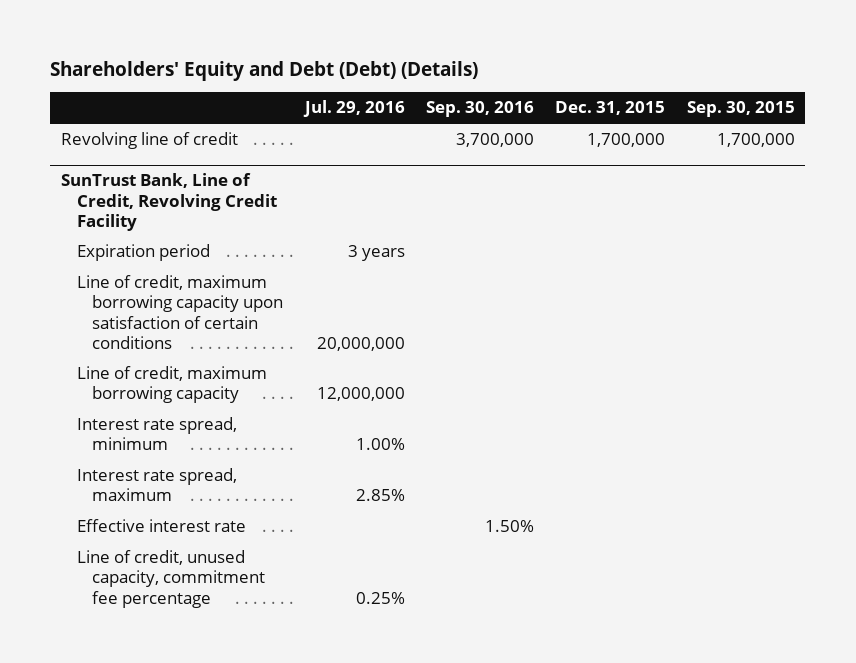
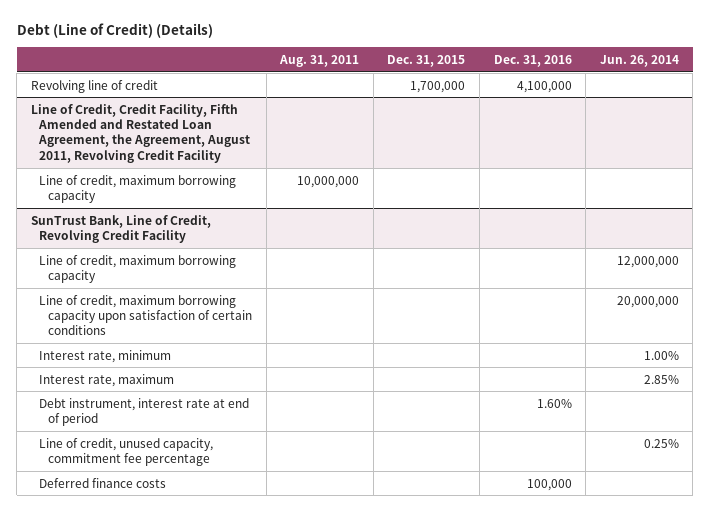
[50,60,479,81] Shareholders' Equity and Debt (Debt) (Details) -> [16,23,213,39] Debt (Line of Credit) (Details)
[302,100,405,118] Jul. 29, 2016 -> none
[425,101,534,118] Sep. 30, 2016 -> none
[686,101,795,118] Sep. 30, 2015 -> none
none -> [279,54,360,67] Aug. 31, 2011
none -> [493,54,572,67] Dec. 31, 2016
none -> [599,54,679,67] Jun. 26, 2014
none -> [30,103,251,163] Line of Credit, Credit Facility, Fifth Amended and Restated Loan Agreement, the Agreement, August 2011, Revolving Credit Facility
none -> [39,174,237,203] Line of credit, maximum borrowing capacity
[76,244,210,262] Expiration period -> none
[76,275,284,349] Line of credit, maximum borrowing capacity upon satisfaction of certain conditions -> [39,294,252,336] Line of credit, maximum borrowing capacity upon satisfaction of certain conditions
[76,417,237,451] Interest rate spread, minimum -> [39,349,172,363] Interest rate, minimum
[76,468,237,502] Interest rate spread, maximum -> [39,373,175,387] Interest rate, maximum
[76,519,246,533] Effective interest rate -> [39,397,250,426] Debt instrument, interest rate at end of period
none -> [39,477,167,488] Deferred finance costs

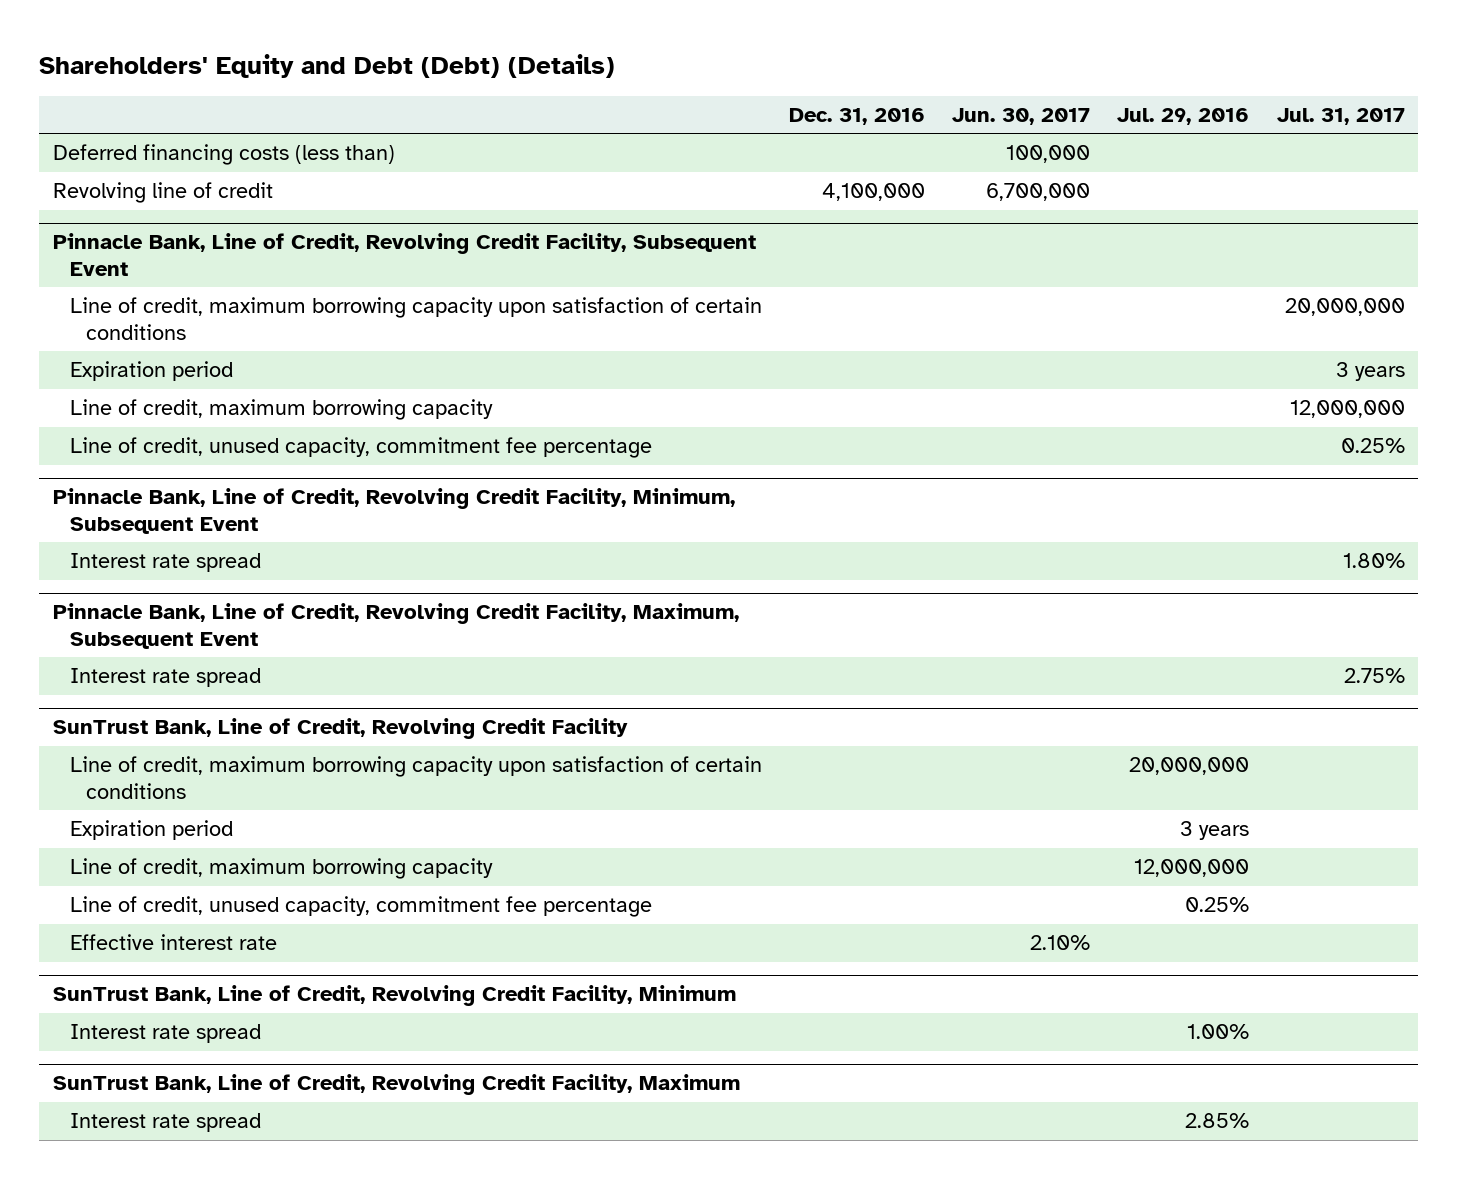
[16,23,213,39] Debt (Line of Credit) (Details) -> [39,53,616,78] Shareholders' Equity and Debt (Debt) (Details)
[279,54,360,67] Aug. 31, 2011 -> none
[387,54,466,67] Dec. 31, 2015 -> none
[599,54,679,67] Jun. 26, 2014 -> none
none -> [952,107,1091,125] Jun. 30, 2017
none -> [1117,107,1250,125] Jul. 29, 2016
none -> [1276,107,1405,125] Jul. 31, 2017
none -> [53,144,396,166] Deferred financing costs (less than)
[30,103,251,163] Line of Credit, Credit Facility, Fifth Amended and Restated Loan Agreement, the Agreement, August 2011, Revolving Credit Facility -> none
[39,174,237,203] Line of credit, maximum borrowing capacity -> none
none -> [53,233,757,276] Pinnacle Bank, Line of Credit, Revolving Credit Facility, Subsequent Event
none -> [69,297,762,340] Line of credit, maximum borrowing capacity upon satisfaction of certain conditions
none -> [69,361,233,382] Expiration period
none -> [69,399,493,421] Line of credit, maximum borrowing capacity
none -> [69,437,652,459] Line of credit, unused capacity, commitment fee percentage
none -> [53,488,736,534] Pinnacle Bank, Line of Credit, Revolving Credit Facility, Minimum, Subsequent Event
none -> [69,553,261,573] Interest rate spread
none -> [53,603,740,649] Pinnacle Bank, Line of Credit, Revolving Credit Facility, Maximum, Subsequent Event
none -> [69,668,261,688] Interest rate spread
[39,349,172,363] Interest rate, minimum -> none
[39,373,175,387] Interest rate, maximum -> none
[39,397,250,426] Debt instrument, interest rate at end of period -> none
none -> [69,820,233,841] Expiration period
[39,254,237,283] Line of credit, maximum borrowing capacity -> [69,858,493,880] Line of credit, maximum borrowing capacity
[39,477,167,488] Deferred finance costs -> none
none -> [69,934,277,951] Effective interest rate
none -> [53,985,737,1007] SunTrust Bank, Line of Credit, Revolving Credit Facility, Minimum
none -> [69,1024,261,1044] Interest rate spread
none -> [53,1074,741,1096] SunTrust Bank, Line of Credit, Revolving Credit Facility, Maximum
none -> [69,1113,261,1133] Interest rate spread

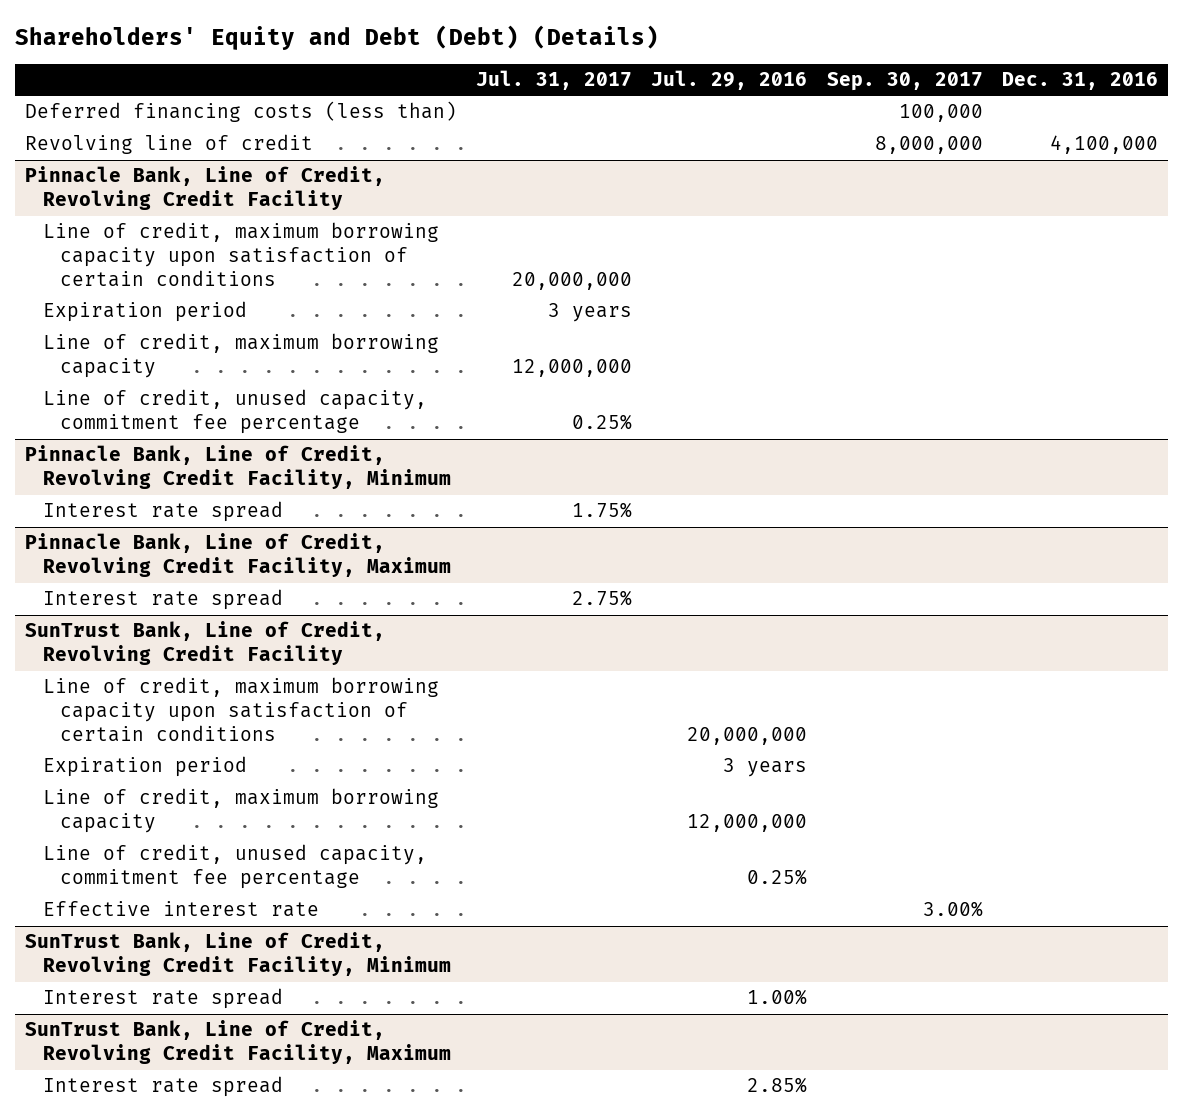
[952,107,1091,125] Jun. 30, 2017 -> none
none -> [826,72,983,92] Sep. 30, 2017
[53,233,757,276] Pinnacle Bank, Line of Credit, Revolving Credit Facility, Subsequent Event -> [24,166,385,211] Pinnacle Bank, Line of Credit, Revolving Credit Facility
[53,488,736,534] Pinnacle Bank, Line of Credit, Revolving Credit Facility, Minimum, Subsequent Event -> [24,445,451,490] Pinnacle Bank, Line of Credit, Revolving Credit Facility, Minimum
[1342,553,1405,569] 1.80% -> [572,502,633,519] 1.75%
[53,603,740,649] Pinnacle Bank, Line of Credit, Revolving Credit Facility, Maximum, Subsequent Event -> [24,533,451,578] Pinnacle Bank, Line of Credit, Revolving Credit Facility, Maximum

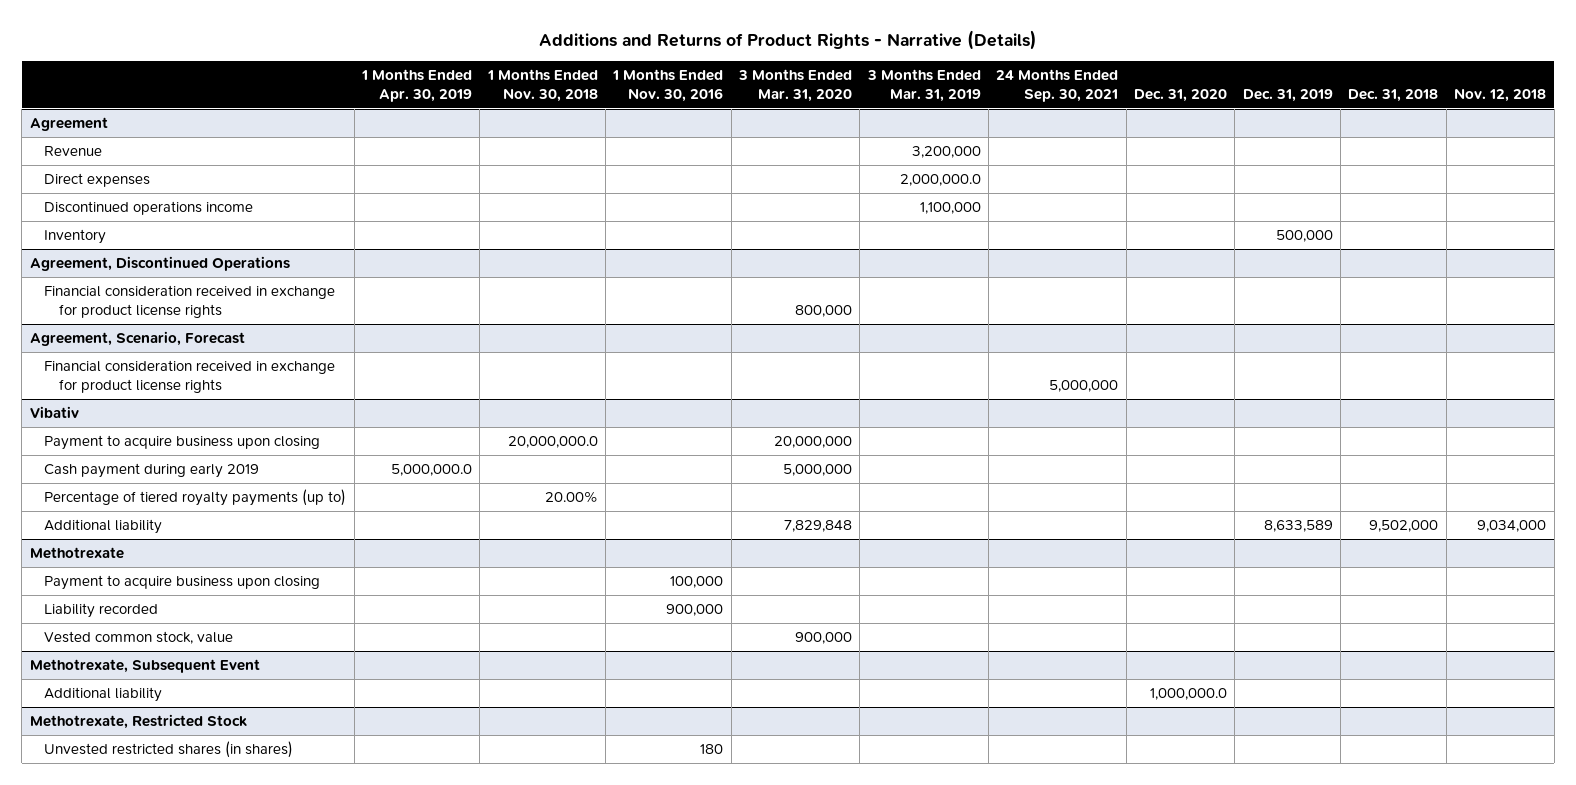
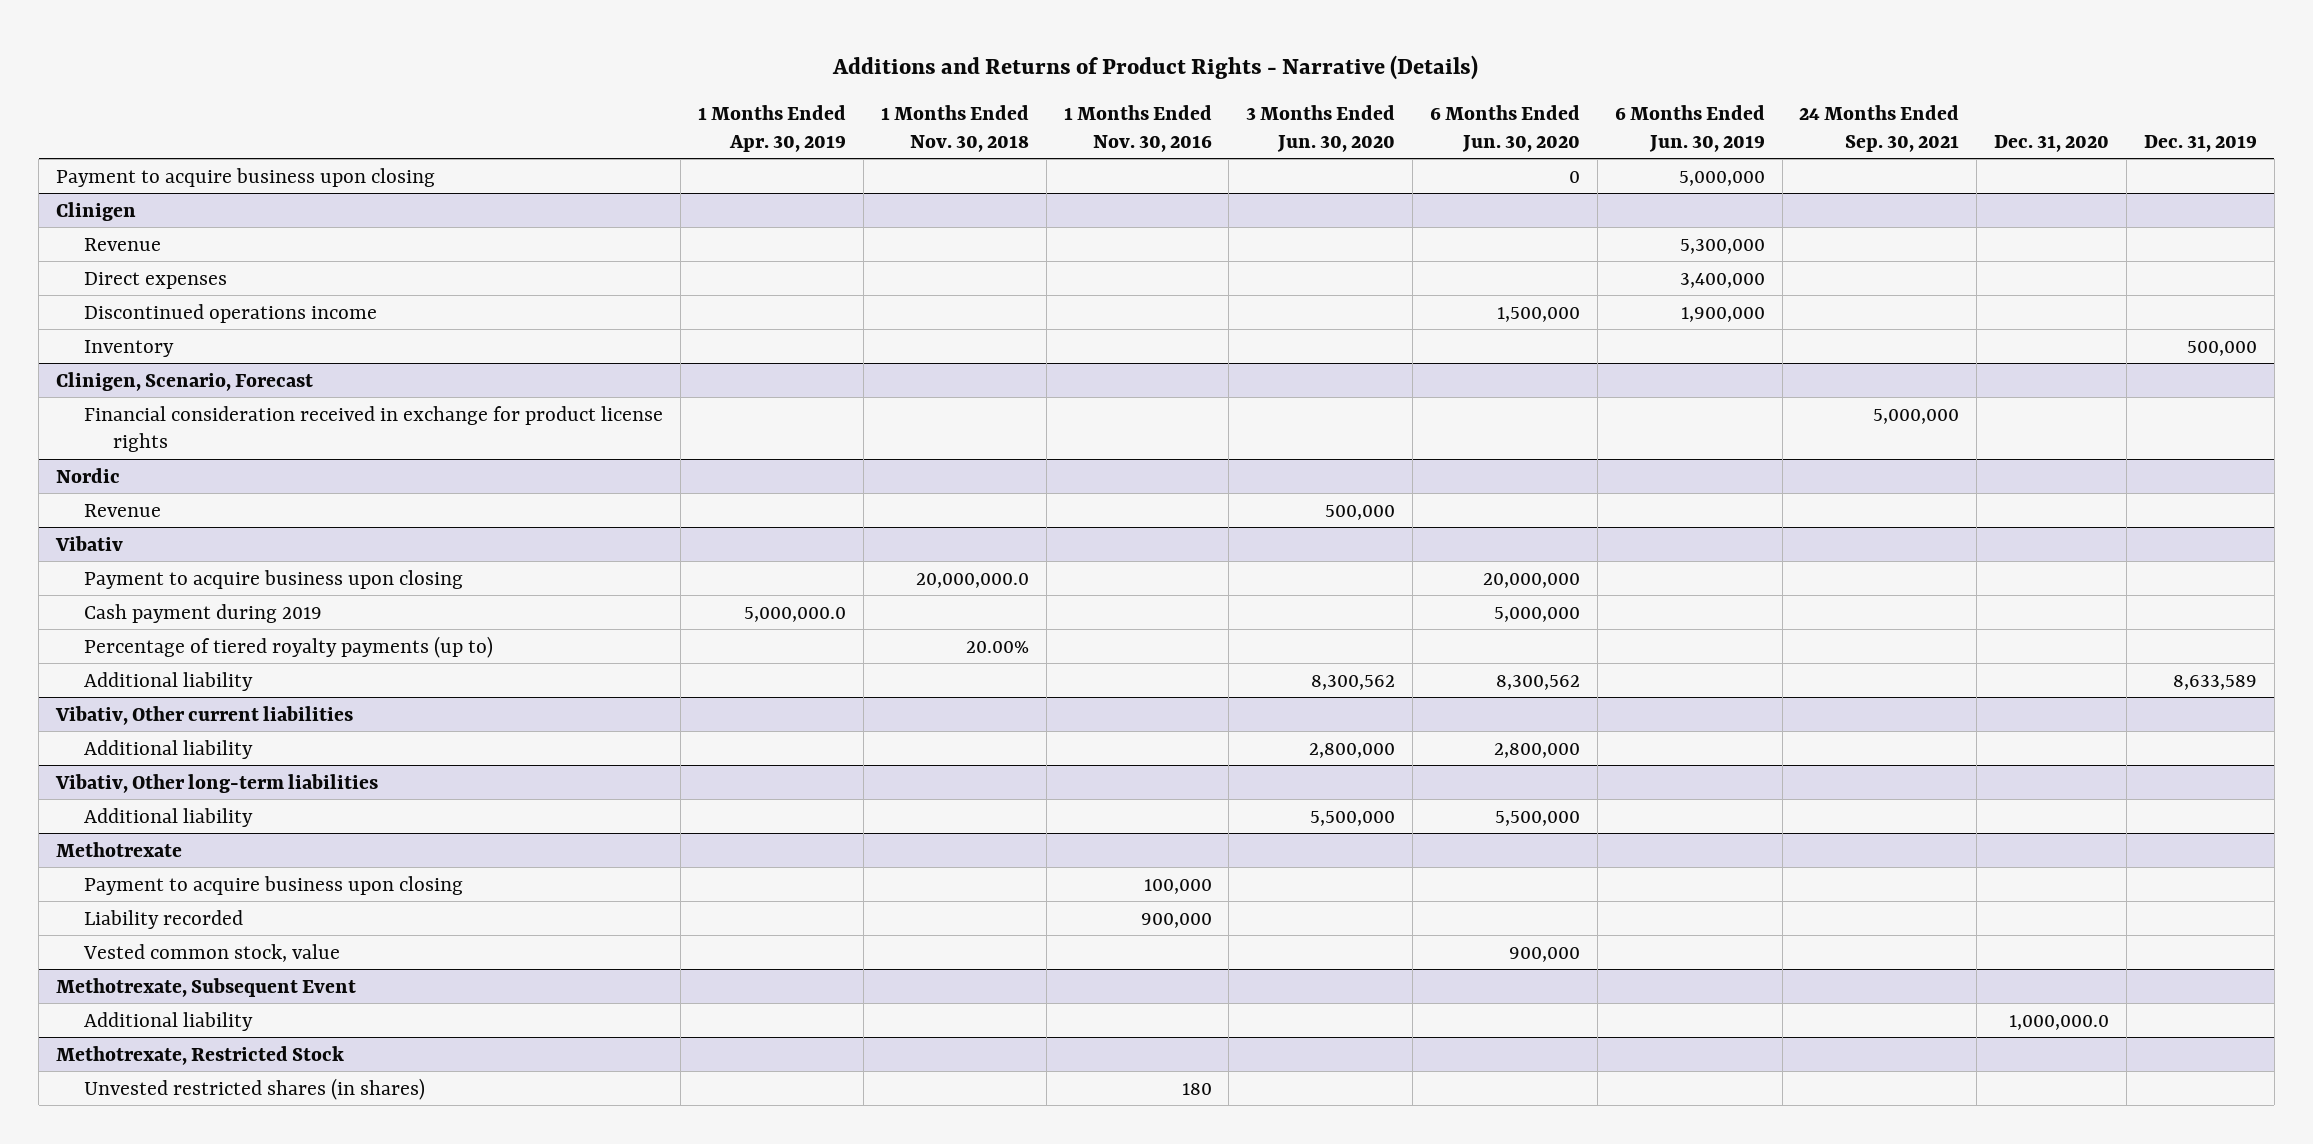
[737,68,852,103] 3 Months Ended Mar. 31, 2020 -> none
[866,68,981,103] 3 Months Ended Mar. 31, 2019 -> none
[1348,89,1439,103] Dec. 31, 2018 -> none
[1454,89,1547,103] Nov. 12, 2018 -> none
none -> [1246,104,1396,152] 3 Months Ended Jun. 30, 2020
none -> [1429,104,1580,152] 6 Months Ended Jun. 30, 2020
none -> [1614,104,1765,152] 6 Months Ended Jun. 30, 2019
none -> [56,167,436,187] Payment to acquire business upon closing
[29,117,108,132] Agreement -> [56,201,137,221] Clinigen
[29,256,290,272] Agreement, Discontinued Operations -> none
[44,285,336,319] Financial consideration received in exchange for product license rights -> none
[29,331,245,347] Agreement, Scenario, Forecast -> [56,371,314,391] Clinigen, Scenario, Forecast
none -> [56,467,121,483] Nordic
none -> [84,503,162,517] Revenue
[44,463,260,479] Cash payment during early 2019 -> [84,603,323,623] Cash payment during 2019
none -> [55,705,354,725] Vibativ, Other current liabilities
none -> [84,739,254,759] Additional liability
none -> [55,773,379,793] Vibativ, Other long-term liabilities
none -> [84,807,254,827] Additional liability

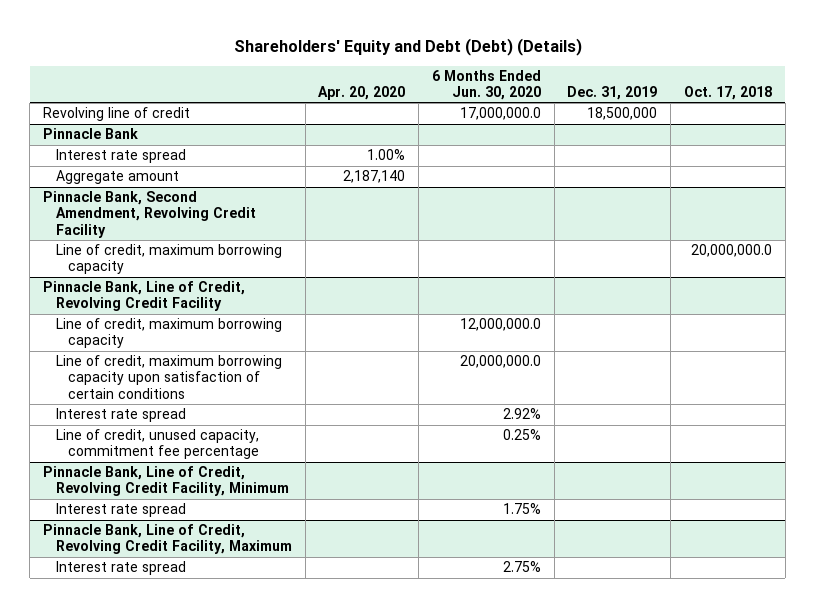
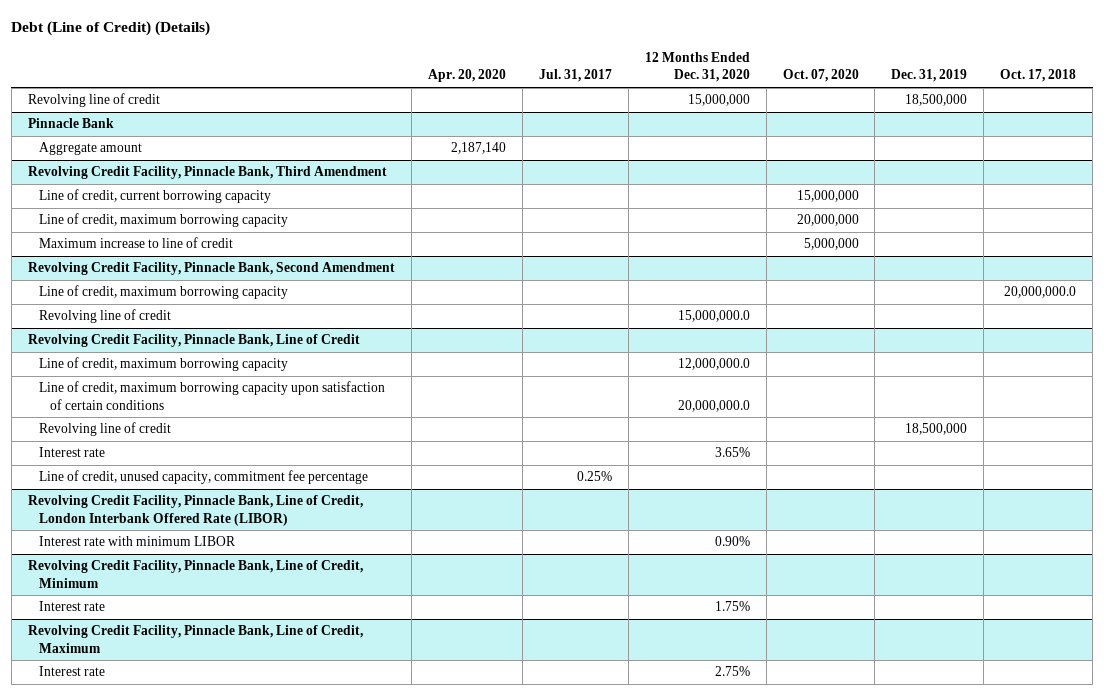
[233,37,582,56] Shareholders' Equity and Debt (Debt) (Details) -> [11,21,211,37] Debt (Line of Credit) (Details)
[431,69,541,100] 6 Months Ended Jun. 30, 2020 -> none
none -> [538,69,612,83] Jul. 31, 2017
none -> [644,52,750,83] 12 Months Ended Dec. 31, 2020
none -> [782,69,859,83] Oct. 07, 2020
[55,149,186,164] Interest rate spread -> none
none -> [27,166,387,180] Revolving Credit Facility, Pinnacle Bank, Third Amendment
none -> [39,189,272,204] Line of credit, current borrowing capacity
none -> [39,213,289,228] Line of credit, maximum borrowing capacity
none -> [39,237,234,249] Maximum increase to line of credit
[43,191,256,238] Pinnacle Bank, Second Amendment, Revolving Credit Facility -> [27,262,395,276] Revolving Credit Facility, Pinnacle Bank, Second Amendment
none -> [39,309,172,324] Revolving line of credit
[43,281,246,312] Pinnacle Bank, Line of Credit, Revolving Credit Facility -> [27,334,360,348] Revolving Credit Facility, Pinnacle Bank, Line of Credit
none -> [39,422,172,437] Revolving line of credit
[55,408,186,423] Interest rate spread -> [39,447,106,458] Interest rate
none -> [27,495,363,526] Revolving Credit Facility, Pinnacle Bank, Line of Credit, London Interbank Offered Rate (LIBOR)
none -> [39,536,236,547] Interest rate with minimum LIBOR
[43,466,289,497] Pinnacle Bank, Line of Credit, Revolving Credit Facility, Minimum -> [27,560,363,588] Revolving Credit Facility, Pinnacle Bank, Line of Credit, Minimum
[55,503,186,518] Interest rate spread -> [39,601,106,612] Interest rate
[43,524,292,555] Pinnacle Bank, Line of Credit, Revolving Credit Facility, Maximum -> [27,625,363,653] Revolving Credit Facility, Pinnacle Bank, Line of Credit, Maximum
[55,561,186,576] Interest rate spread -> [39,666,106,677] Interest rate

